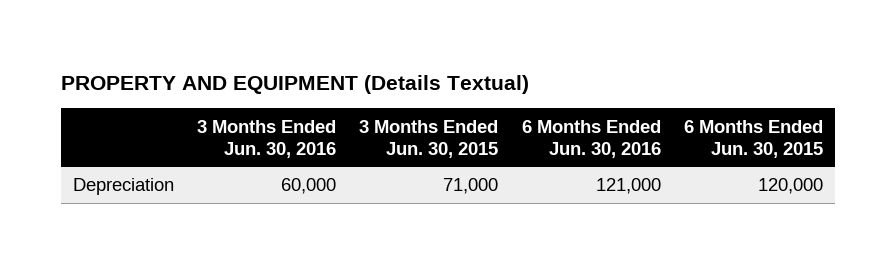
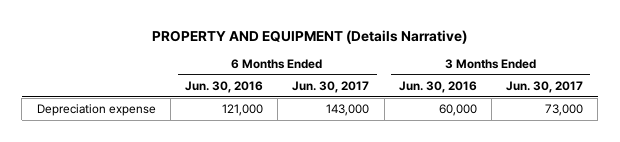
[61,74,530,94] PROPERTY AND EQUIPMENT (Details Textual) -> [151,29,467,44] PROPERTY AND EQUIPMENT (Details Narrative)
[359,119,499,158] 3 Months Ended Jun. 30, 2015 -> none
[684,119,824,158] 6 Months Ended Jun. 30, 2015 -> none
none -> [292,81,370,94] Jun. 30, 2017
none -> [506,81,584,94] Jun. 30, 2017
[72,178,174,196] Depreciation -> [36,104,156,117] Depreciation expense

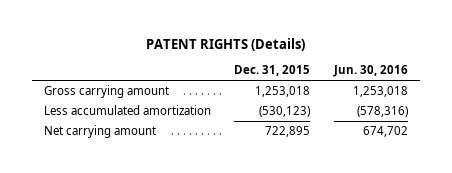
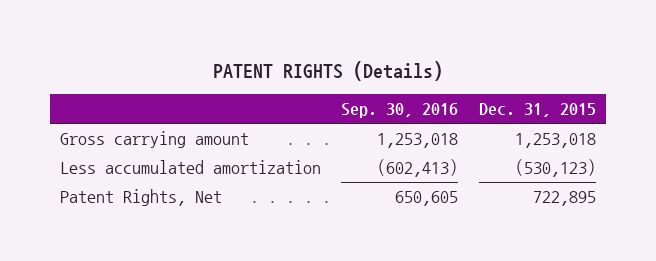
[333,65,409,78] Jun. 30, 2016 -> none
none -> [341,103,459,119] Sep. 30, 2016
[43,124,156,138] Net carrying amount -> [59,189,222,207] Patent Rights, Net

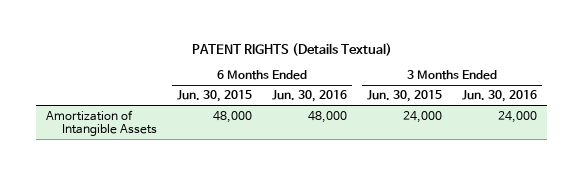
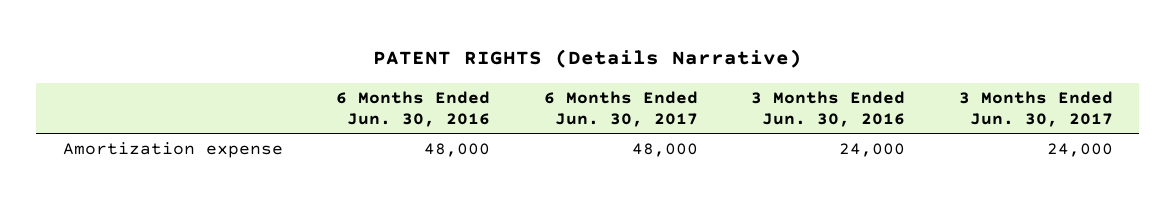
[191,42,392,56] PATENT RIGHTS (Details Textual) -> [372,49,802,69] PATENT RIGHTS (Details Narrative)
[176,90,252,103] Jun. 30, 2015 -> none
[367,90,443,103] Jun. 30, 2015 -> none
none -> [543,90,698,127] 6 Months Ended Jun. 30, 2017
none -> [958,90,1113,127] 3 Months Ended Jun. 30, 2017
[46,110,157,137] Amortization of Intangible Assets -> [63,142,284,159] Amortization expense

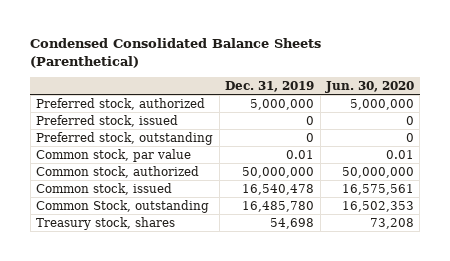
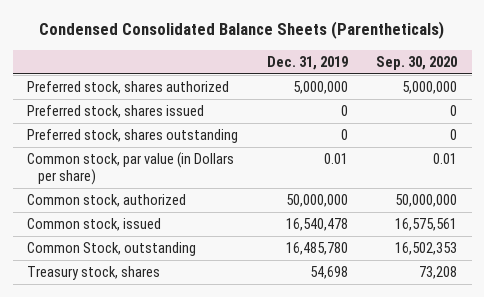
[30,38,322,68] Condensed Consolidated Balance Sheets (Parenthetical) -> [39,21,445,40] Condensed Consolidated Balance Sheets (Parentheticals)
[324,80,414,93] Jun. 30, 2020 -> none
none -> [376,55,458,70] Sep. 30, 2020
[36,97,206,110] Preferred stock, authorized -> [27,81,230,95] Preferred stock, shares authorized
[36,114,179,127] Preferred stock, issued -> [27,105,205,119] Preferred stock, shares issued
[36,131,214,145] Preferred stock, outstanding -> [27,129,239,144] Preferred stock, shares outstanding
[36,148,192,162] Common stock, par value -> [27,152,235,186] Common stock, par value (in Dollars per share)

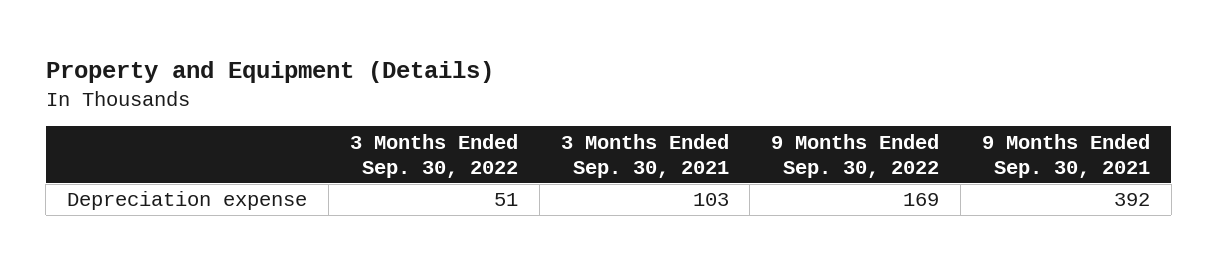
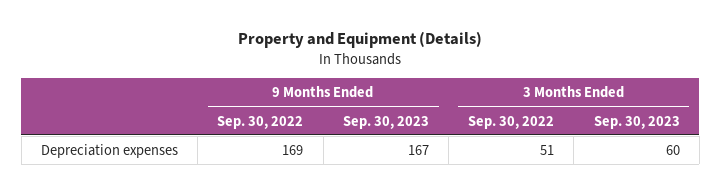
[560,133,729,178] 3 Months Ended Sep. 30, 2021 -> none
[981,133,1150,178] 9 Months Ended Sep. 30, 2021 -> none
none -> [342,115,429,129] Sep. 30, 2023
none -> [593,115,680,129] Sep. 30, 2023
[67,191,308,211] Depreciation expense -> [41,143,179,158] Depreciation expenses

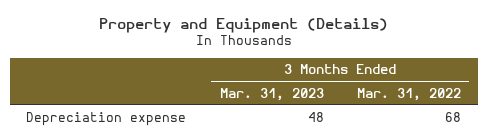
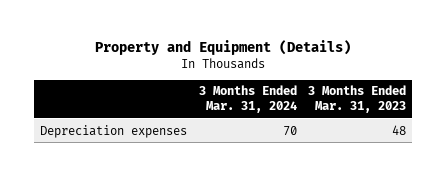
[357,87,462,101] Mar. 31, 2022 -> none
none -> [198,85,297,114] 3 Months Ended Mar. 31, 2024
[26,112,187,127] Depreciation expense -> [39,124,187,138] Depreciation expenses

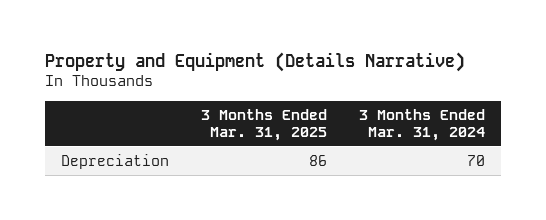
[95,40,352,56] Property and Equipment (Details) -> [44,52,465,73] Property and Equipment (Details Narrative)
[308,85,407,114] 3 Months Ended Mar. 31, 2023 -> none
none -> [201,108,328,141] 3 Months Ended Mar. 31, 2025
[39,124,187,138] Depreciation expenses -> [60,154,169,170] Depreciation

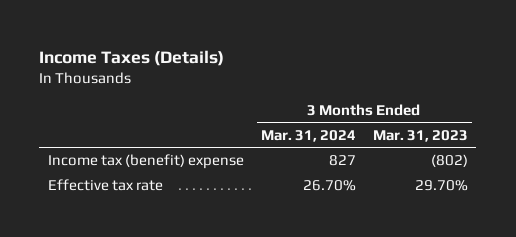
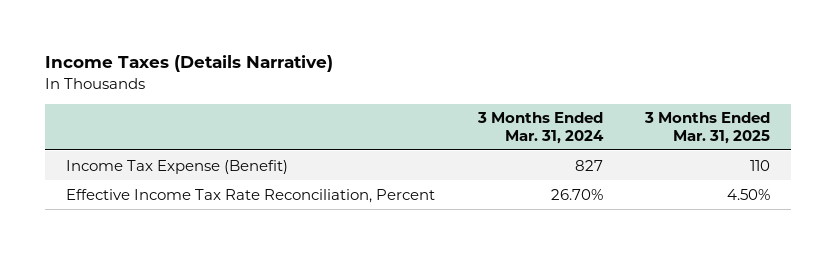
[39,49,225,66] Income Taxes (Details) -> [45,55,334,73] Income Taxes (Details Narrative)
[372,129,468,142] Mar. 31, 2023 -> none
none -> [643,112,770,144] 3 Months Ended Mar. 31, 2025
[47,154,244,170] Income tax (benefit) expense -> [66,159,289,174] Income Tax Expense (Benefit)
[47,179,163,192] Effective tax rate -> [66,188,436,203] Effective Income Tax Rate Reconciliation, Percent

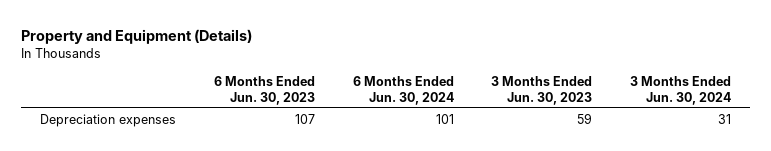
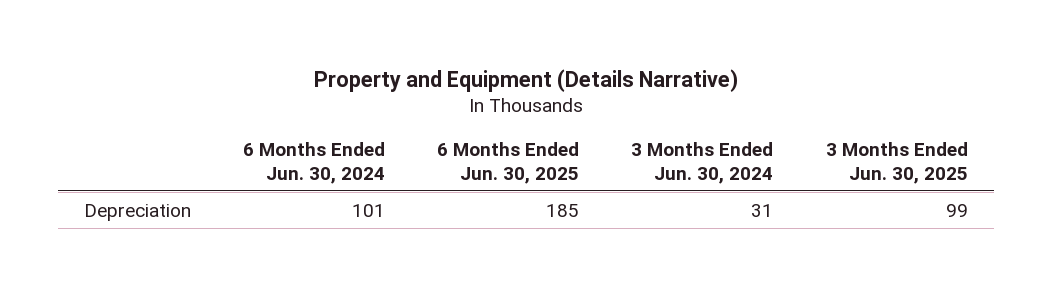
[20,28,252,44] Property and Equipment (Details) -> [313,68,738,92] Property and Equipment (Details Narrative)
[213,75,315,105] 6 Months Ended Jun. 30, 2023 -> none
[491,75,593,105] 3 Months Ended Jun. 30, 2023 -> none
none -> [437,141,580,184] 6 Months Ended Jun. 30, 2025
none -> [825,141,968,184] 3 Months Ended Jun. 30, 2025
[39,114,176,128] Depreciation expenses -> [83,203,191,221] Depreciation

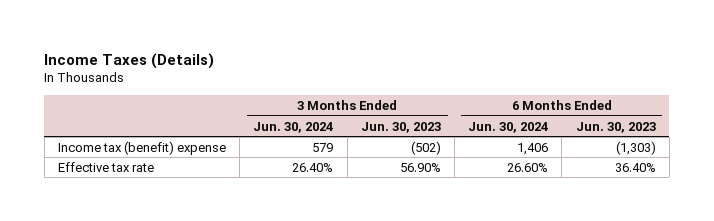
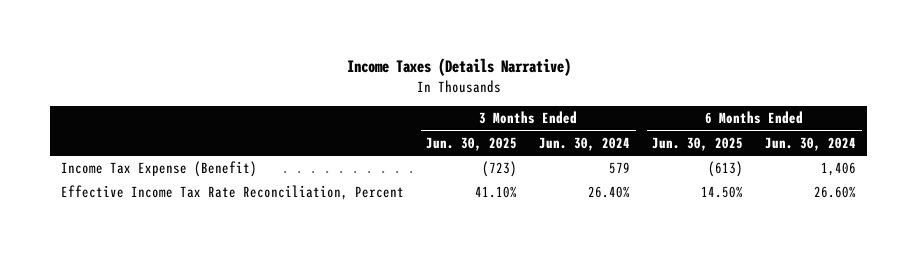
[44,52,215,69] Income Taxes (Details) -> [346,58,571,77] Income Taxes (Details Narrative)
[360,121,441,133] Jun. 30, 2023 -> none
[575,121,656,133] Jun. 30, 2023 -> none
none -> [426,136,518,151] Jun. 30, 2025
none -> [652,136,744,151] Jun. 30, 2025
[58,140,227,155] Income tax (benefit) expense -> [61,161,258,178] Income Tax Expense (Benefit)
[58,161,155,172] Effective tax rate -> [61,185,405,201] Effective Income Tax Rate Reconciliation, Percent

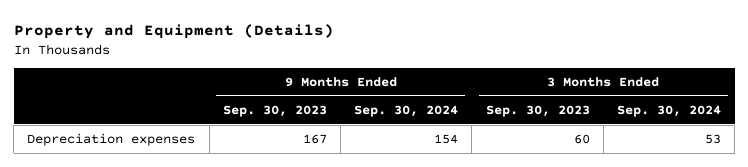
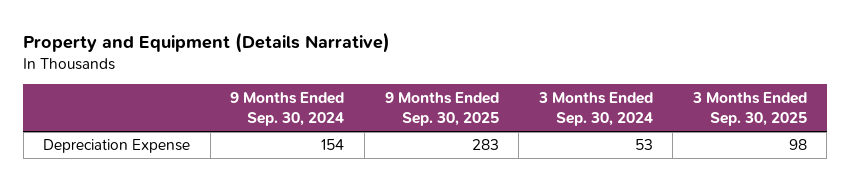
[13,24,334,40] Property and Equipment (Details) -> [23,31,391,53] Property and Equipment (Details Narrative)
[222,104,327,117] Sep. 30, 2023 -> none
[485,104,590,117] Sep. 30, 2023 -> none
none -> [384,91,499,127] 9 Months Ended Sep. 30, 2025
none -> [691,91,807,127] 3 Months Ended Sep. 30, 2025
[27,133,196,147] Depreciation expenses -> [43,139,191,154] Depreciation Expense

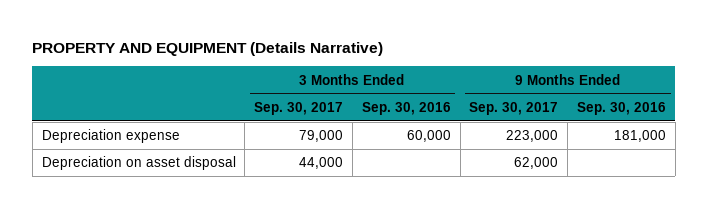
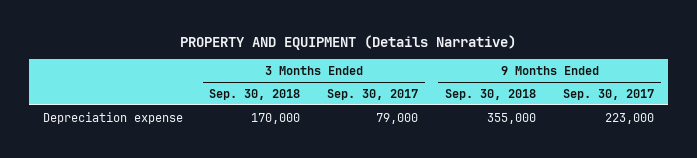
[361,101,451,115] Sep. 30, 2016 -> none
[576,101,666,115] Sep. 30, 2016 -> none
none -> [209,88,301,100] Sep. 30, 2018
none -> [445,88,537,100] Sep. 30, 2018
[41,156,236,171] Depreciation on asset disposal -> none

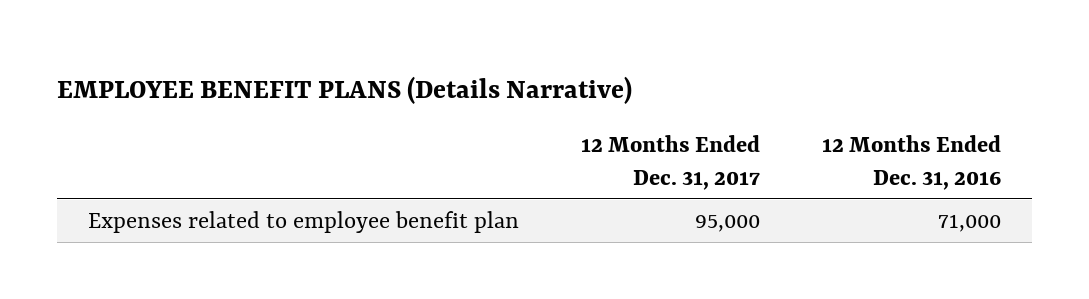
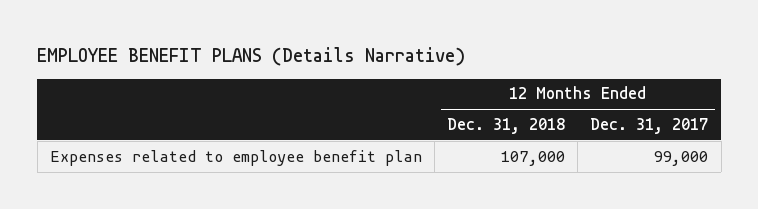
[821,134,1001,191] 12 Months Ended Dec. 31, 2016 -> none
none -> [447,118,566,135] Dec. 31, 2018
[694,215,760,233] 95,000 -> [653,150,709,166] 99,000

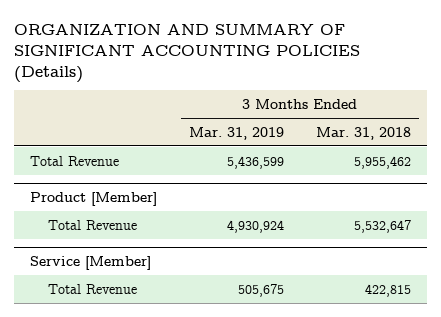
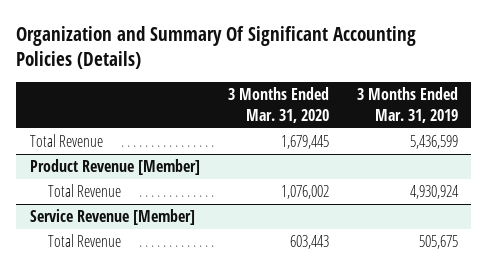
[13,23,360,83] ORGANIZATION AND SUMMARY OF SIGNIFICANT ACCOUNTING POLICIES (Details) -> [16,25,417,69] Organization and Summary Of Significant Accounting Policies (Details)
[316,126,412,140] Mar. 31, 2018 -> none
none -> [227,87,329,123] 3 Months Ended Mar. 31, 2020
[29,192,157,207] Product [Member] -> [29,159,200,176] Product Revenue [Member]
[29,256,151,271] Service [Member] -> [29,209,195,226] Service Revenue [Member]

